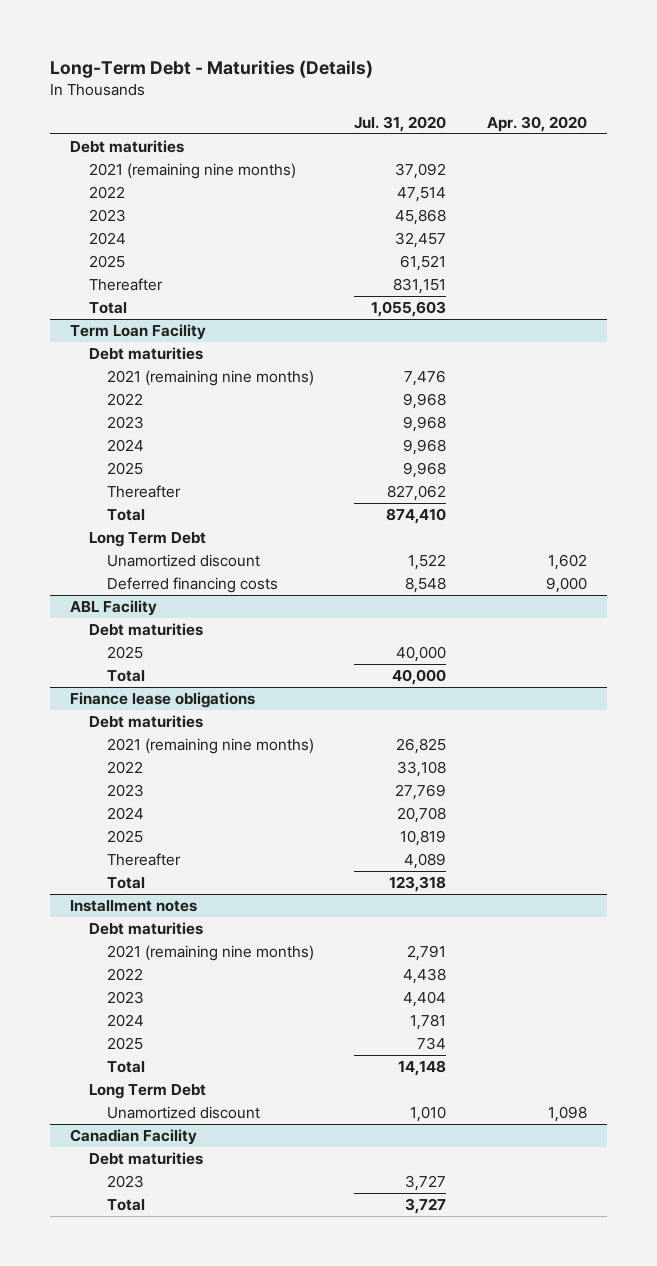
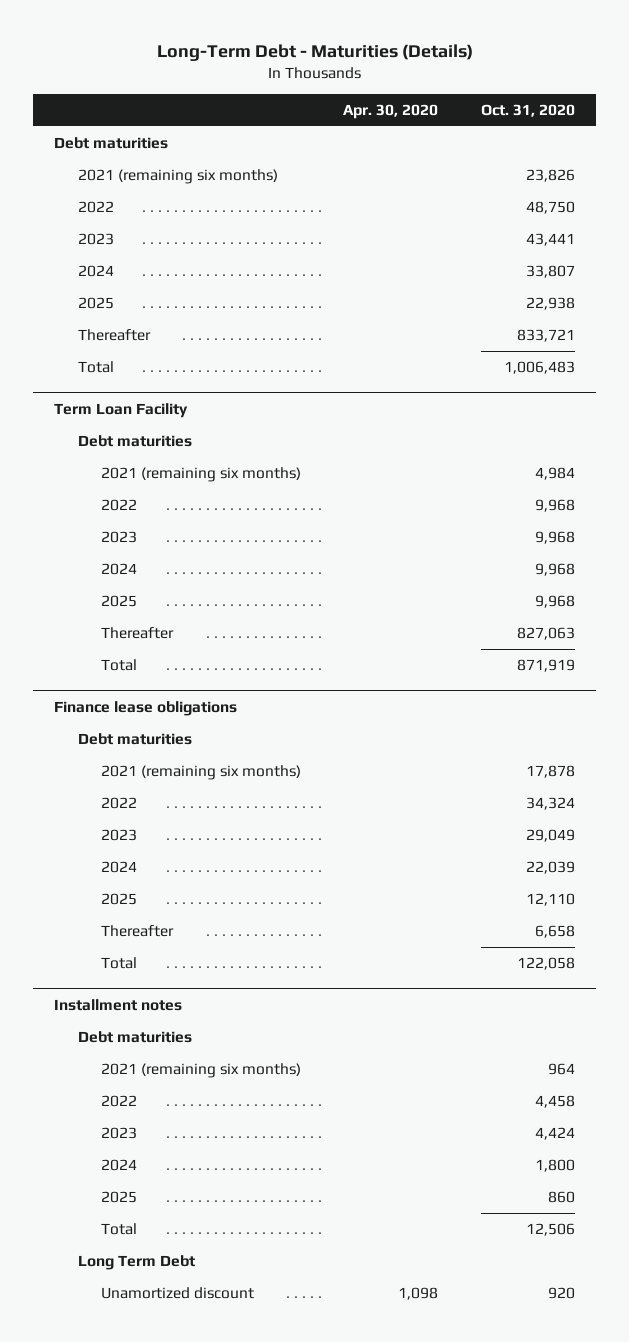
[354,115,447,132] Jul. 31, 2020 -> none
none -> [480,103,575,117] Oct. 31, 2020
[88,163,296,180] 2021 (remaining nine months) -> [77,169,278,185] 2021 (remaining six months)
[107,370,315,387] 2021 (remaining nine months) -> [101,467,302,483] 2021 (remaining six months)
[88,532,206,548] Long Term Debt -> none
[107,554,261,568] Unamortized discount -> none
[107,577,279,594] Deferred financing costs -> none
[69,600,157,617] ABL Facility -> none
[88,623,203,637] Debt maturities -> none
[107,646,144,660] 2025 -> none
[107,670,146,683] Total -> none
[107,738,315,755] 2021 (remaining nine months) -> [101,765,302,781] 2021 (remaining six months)
[107,945,315,962] 2021 (remaining nine months) -> [101,1063,302,1079] 2021 (remaining six months)
[69,1129,197,1146] Canadian Facility -> none
[88,1152,203,1166] Debt maturities -> none
[107,1175,145,1189] 2023 -> none
[107,1199,146,1212] Total -> none

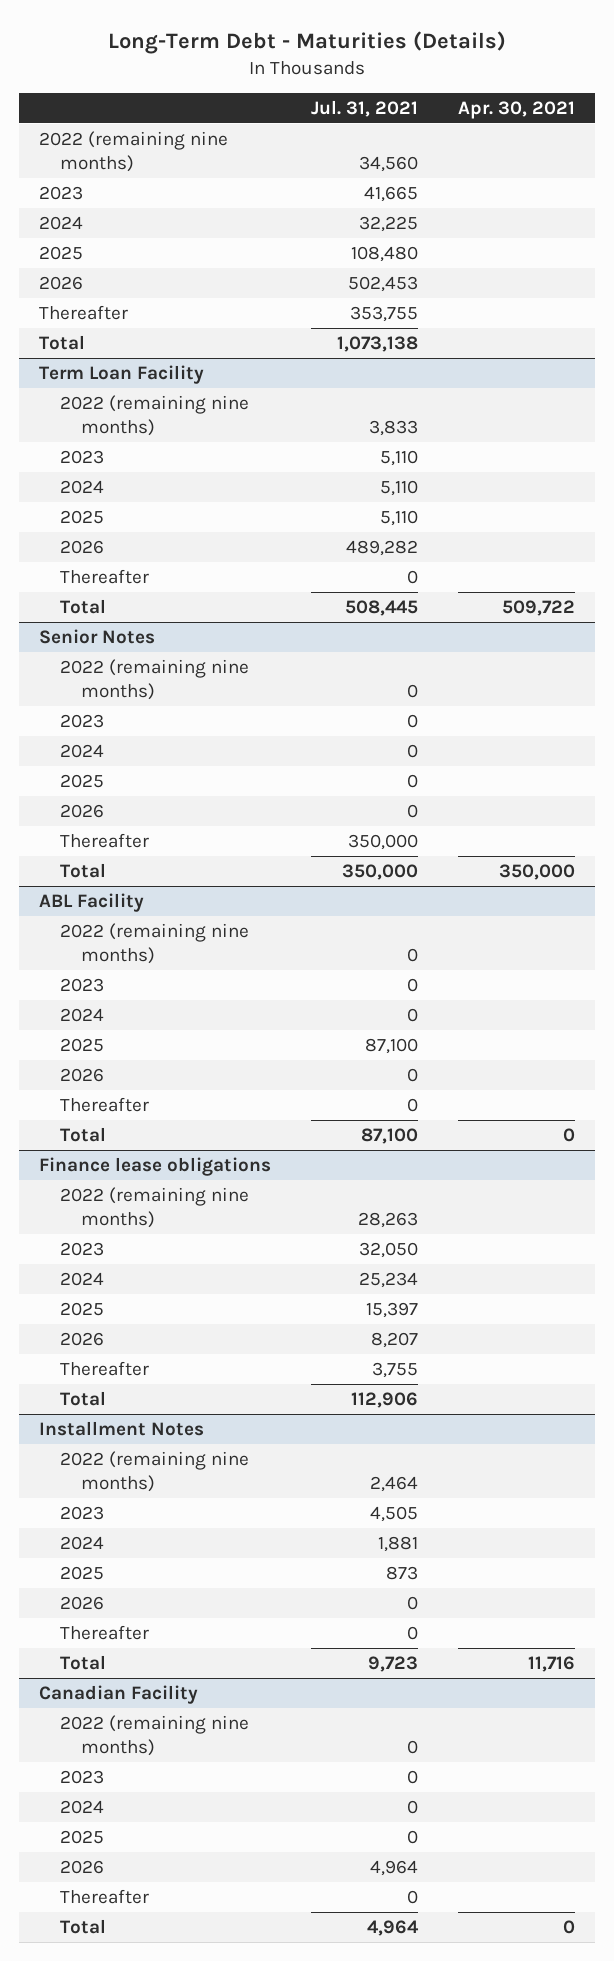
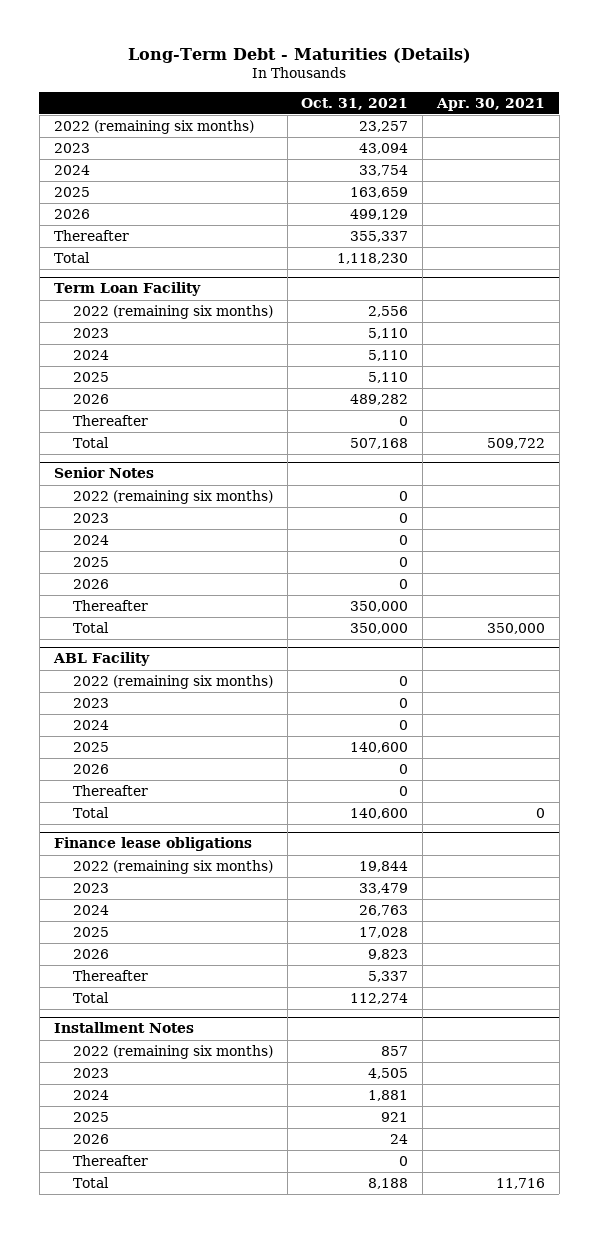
[311,99,419,117] Jul. 31, 2021 -> none
none -> [301,97,409,110] Oct. 31, 2021
[38,130,228,172] 2022 (remaining nine months) -> [53,119,254,134] 2022 (remaining six months)
[59,394,249,436] 2022 (remaining nine months) -> [72,304,273,319] 2022 (remaining six months)
[59,658,249,700] 2022 (remaining nine months) -> [72,489,273,504] 2022 (remaining six months)
[59,922,249,964] 2022 (remaining nine months) -> [72,674,273,689] 2022 (remaining six months)
[59,1186,249,1228] 2022 (remaining nine months) -> [72,859,273,874] 2022 (remaining six months)
[59,1450,249,1492] 2022 (remaining nine months) -> [72,1044,273,1059] 2022 (remaining six months)
[38,1684,198,1704] Canadian Facility -> none
[59,1714,249,1756] 2022 (remaining nine months) -> none
[59,1769,104,1784] 2023 -> none
[59,1799,104,1814] 2024 -> none
[59,1829,104,1844] 2025 -> none
[59,1859,104,1874] 2026 -> none
[59,1888,149,1904] Thereafter -> none
[59,1918,106,1934] Total -> none

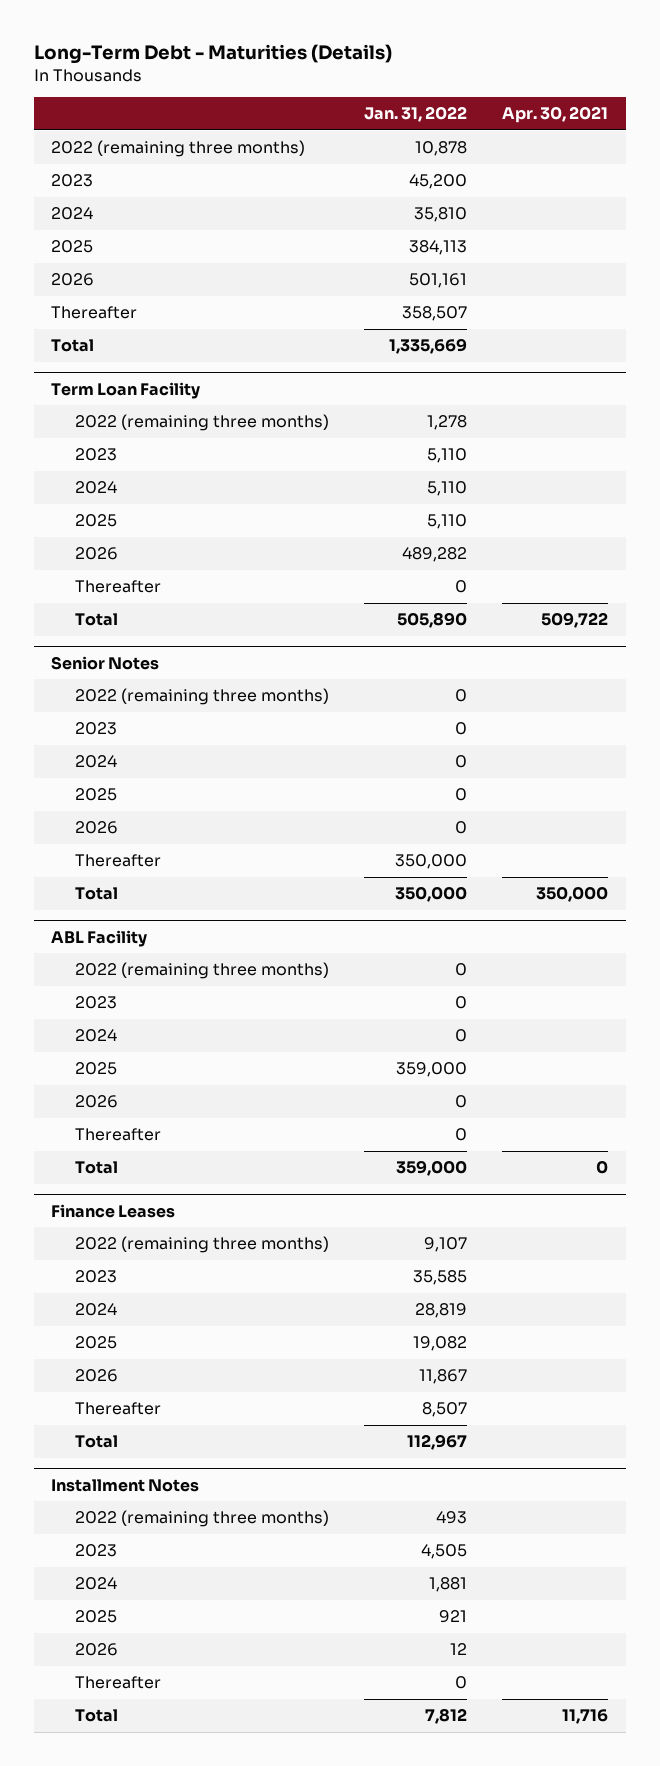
[301,97,409,110] Oct. 31, 2021 -> none
none -> [364,106,468,123] Jan. 31, 2022
[53,119,254,134] 2022 (remaining six months) -> [51,140,306,158] 2022 (remaining three months)
[72,304,273,319] 2022 (remaining six months) -> [75,414,330,432] 2022 (remaining three months)
[72,489,273,504] 2022 (remaining six months) -> [75,688,330,706] 2022 (remaining three months)
[72,674,273,689] 2022 (remaining six months) -> [75,962,330,980] 2022 (remaining three months)
[53,837,252,852] Finance lease obligations -> [51,1203,176,1218] Finance Leases
[72,859,273,874] 2022 (remaining six months) -> [75,1236,330,1254] 2022 (remaining three months)
[72,1044,273,1059] 2022 (remaining six months) -> [75,1510,330,1528] 2022 (remaining three months)

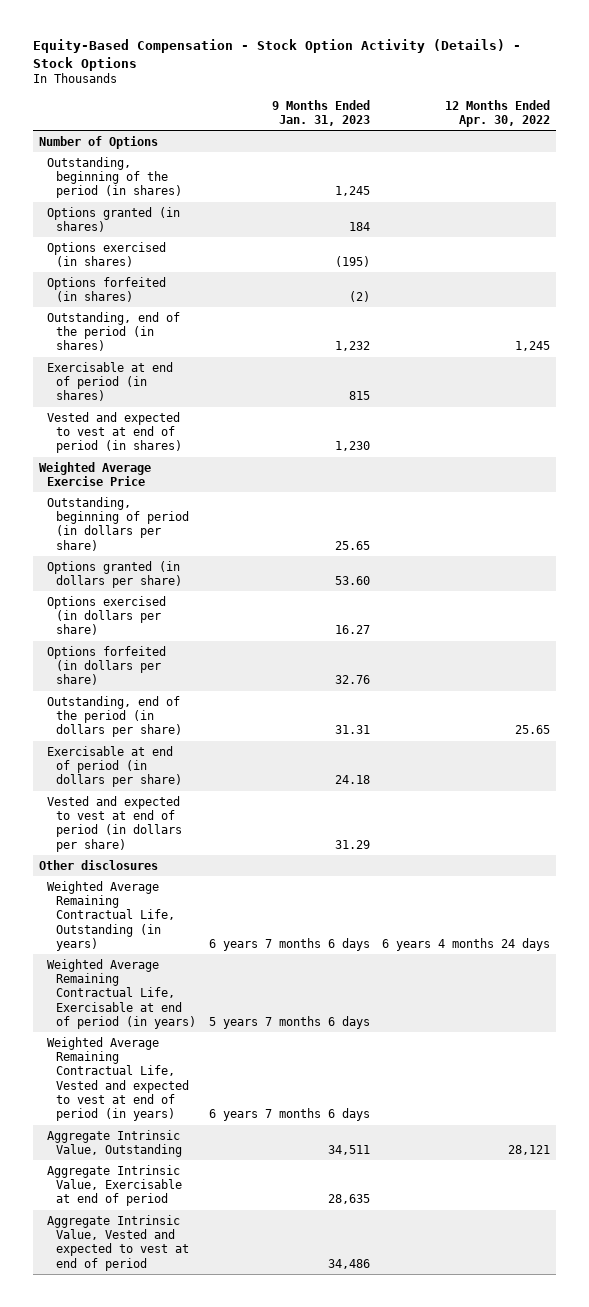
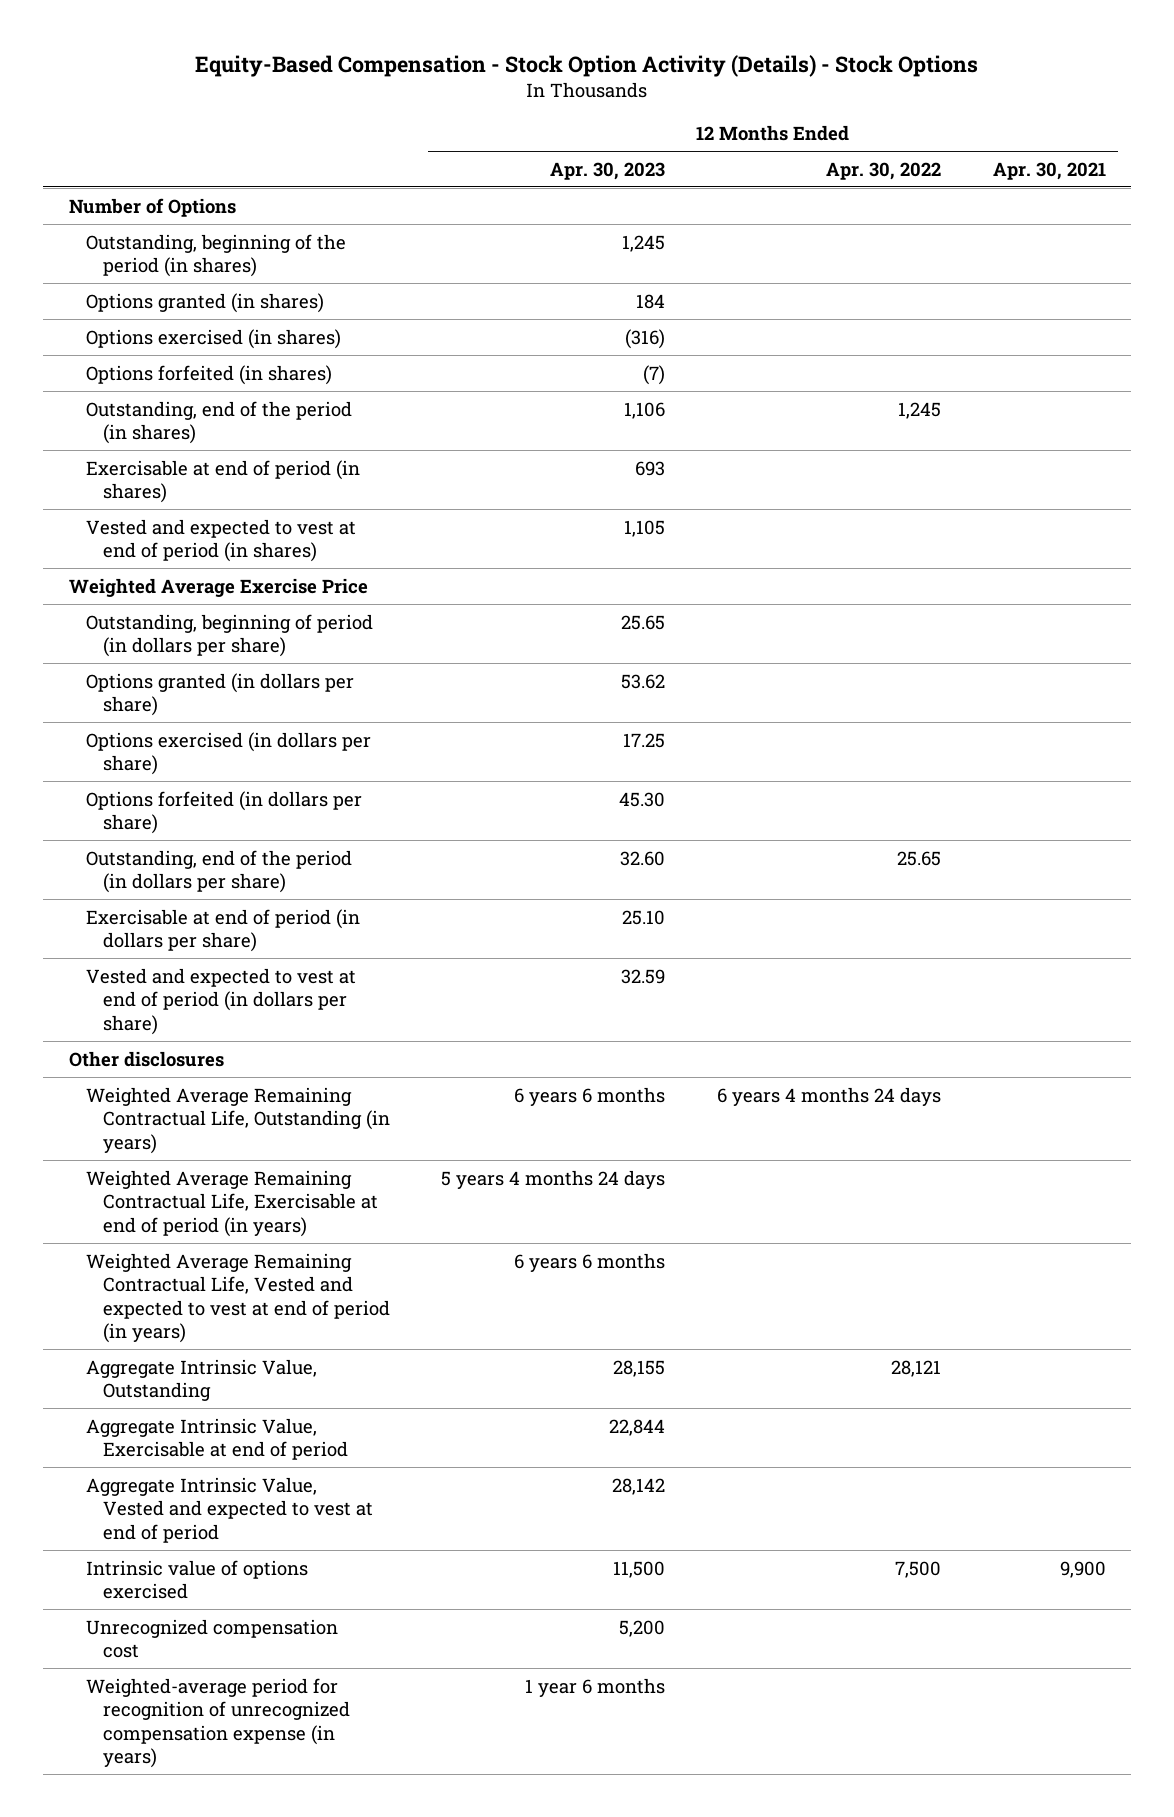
[271,99,370,126] 9 Months Ended Jan. 31, 2023 -> none
none -> [550,161,666,180] Apr. 30, 2023
none -> [992,161,1106,180] Apr. 30, 2021
none -> [85,1559,308,1600] Intrinsic value of options exercised
none -> [85,1618,338,1659] Unrecognized compensation cost
none -> [85,1677,350,1769] Weighted-average period for recognition of unrecognized compensation expense (in years)

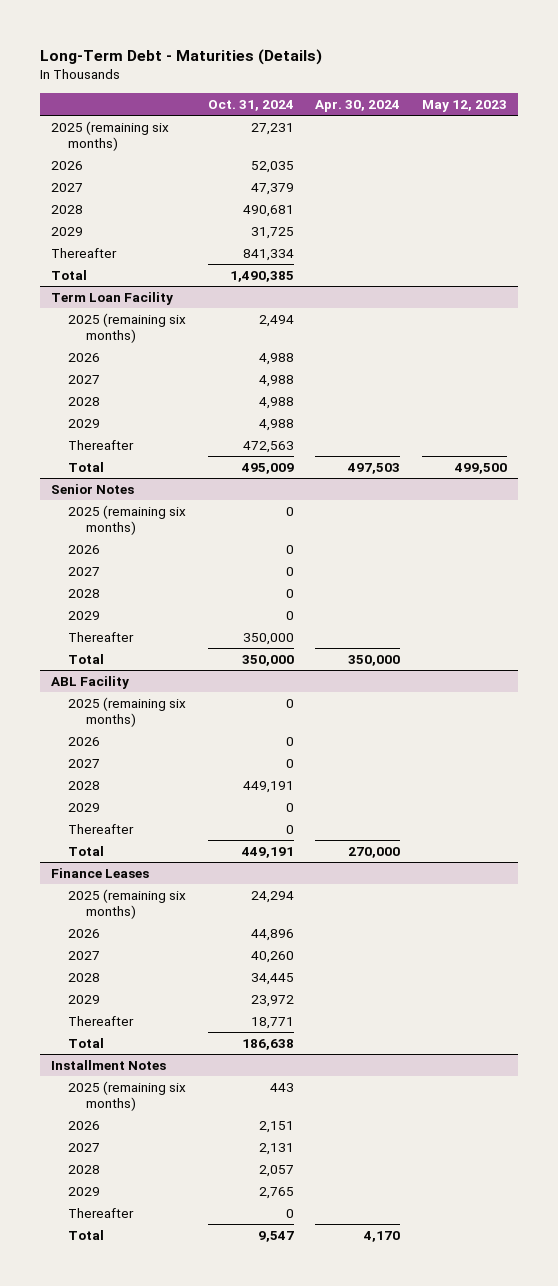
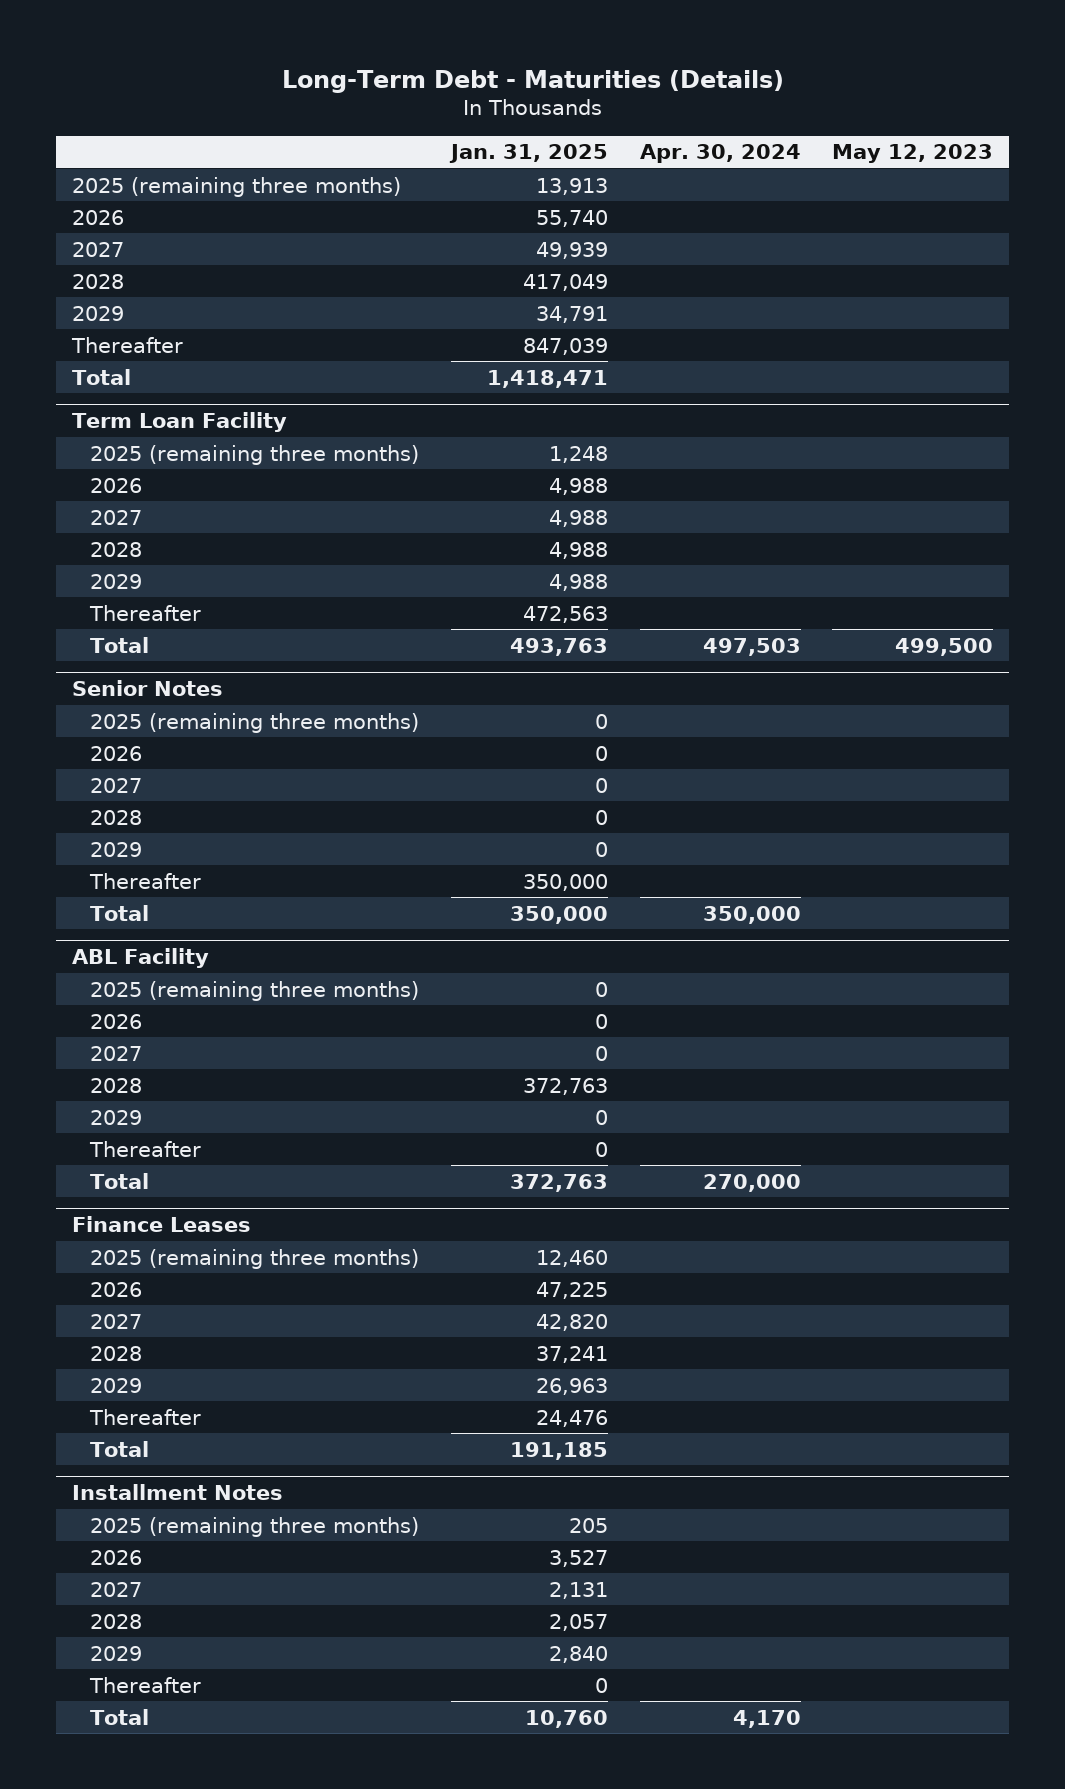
[207,99,294,111] Oct. 31, 2024 -> none
none -> [448,144,608,164] Jan. 31, 2025
[50,120,169,151] 2025 (remaining six months) -> [72,176,402,197] 2025 (remaining three months)
[68,312,187,343] 2025 (remaining six months) -> [90,444,420,465] 2025 (remaining three months)
[68,504,187,535] 2025 (remaining six months) -> [90,712,420,733] 2025 (remaining three months)
[68,696,187,727] 2025 (remaining six months) -> [90,980,420,1001] 2025 (remaining three months)
[68,888,187,919] 2025 (remaining six months) -> [90,1248,420,1269] 2025 (remaining three months)
[68,1080,187,1111] 2025 (remaining six months) -> [90,1516,420,1537] 2025 (remaining three months)

